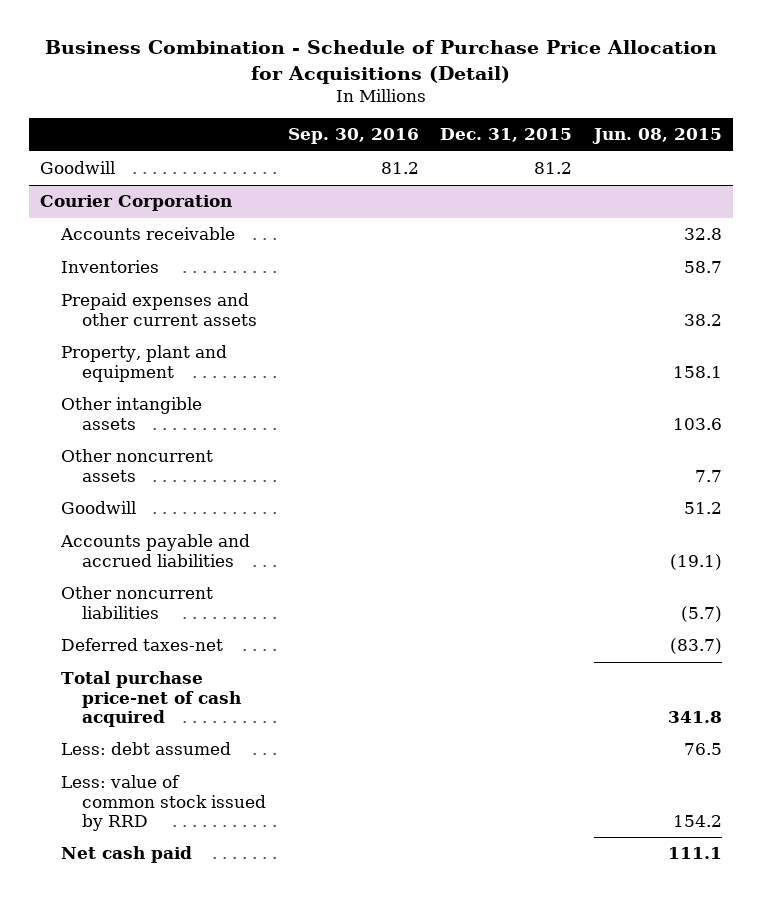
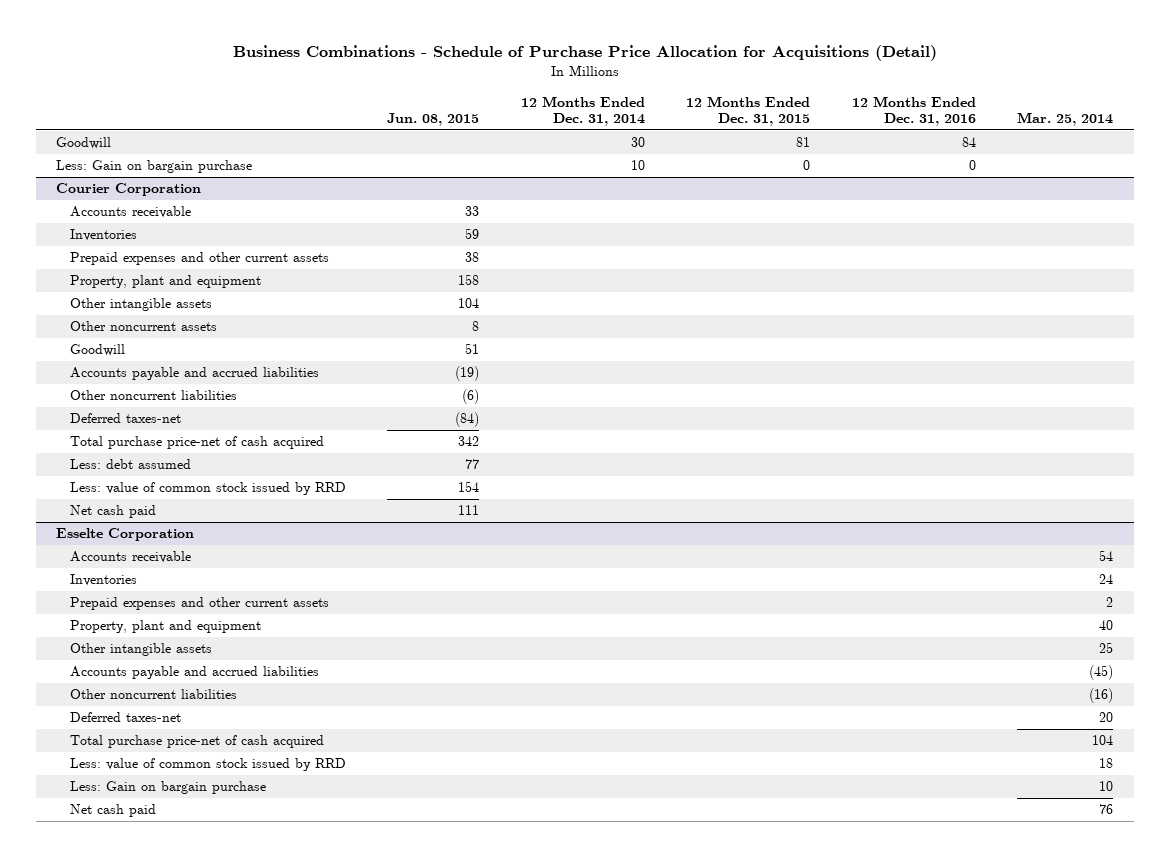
[44,40,717,84] Business Combination - Schedule of Purchase Price Allocation for Acquisitions (Detail) -> [232,45,937,62] Business Combinations - Schedule of Purchase Price Allocation for Acquisitions (Detail)
[287,128,419,145] Sep. 30, 2016 -> none
[440,128,573,143] Dec. 31, 2015 -> none
none -> [520,95,645,127] 12 Months Ended Dec. 31, 2014
none -> [686,95,811,127] 12 Months Ended Dec. 31, 2015
none -> [851,95,976,127] 12 Months Ended Dec. 31, 2016
none -> [1017,112,1114,127] Mar. 25, 2014
none -> [56,160,253,174] Less: Gain on bargain purchase
[683,228,722,241] 32.8 -> [465,206,480,217] 33
[683,261,722,274] 58.7 -> [465,228,480,240] 59
[683,313,722,326] 38.2 -> [465,252,480,263] 38
[672,365,722,378] 158.1 -> [458,274,480,286] 158
[672,417,722,430] 103.6 -> [458,298,480,309] 104
[694,469,722,482] 7.7 -> [472,321,480,332] 8
[683,502,722,515] 51.2 -> [465,343,480,355] 51
[669,553,722,570] (19.1) -> [455,366,480,382] (19)
[680,605,722,622] (5.7) -> [462,389,480,405] (6)
[669,638,722,655] (83.7) -> [455,412,480,428] (84)
[667,711,722,724] 341.8 -> [458,436,480,447] 342
[683,743,722,756] 76.5 -> [465,459,480,470] 77
[672,815,722,828] 154.2 -> [458,481,480,493] 154
[667,847,722,860] 111.1 -> [458,505,480,516] 111
none -> [56,528,195,542] Esselte Corporation
none -> [69,551,191,564] Accounts receivable
none -> [69,574,137,587] Inventories
none -> [69,597,329,611] Prepaid expenses and other current assets
none -> [69,620,261,634] Property, plant and equipment
none -> [69,643,212,657] Other intangible assets
none -> [69,666,319,680] Accounts payable and accrued liabilities
none -> [69,689,237,700] Other noncurrent liabilities
none -> [69,712,181,723] Deferred taxes-net
none -> [69,735,324,749] Total purchase price-net of cash acquired
none -> [69,758,346,772] Less: value of common stock issued by RRD
none -> [69,781,266,795] Less: Gain on bargain purchase
none -> [69,804,156,818] Net cash paid

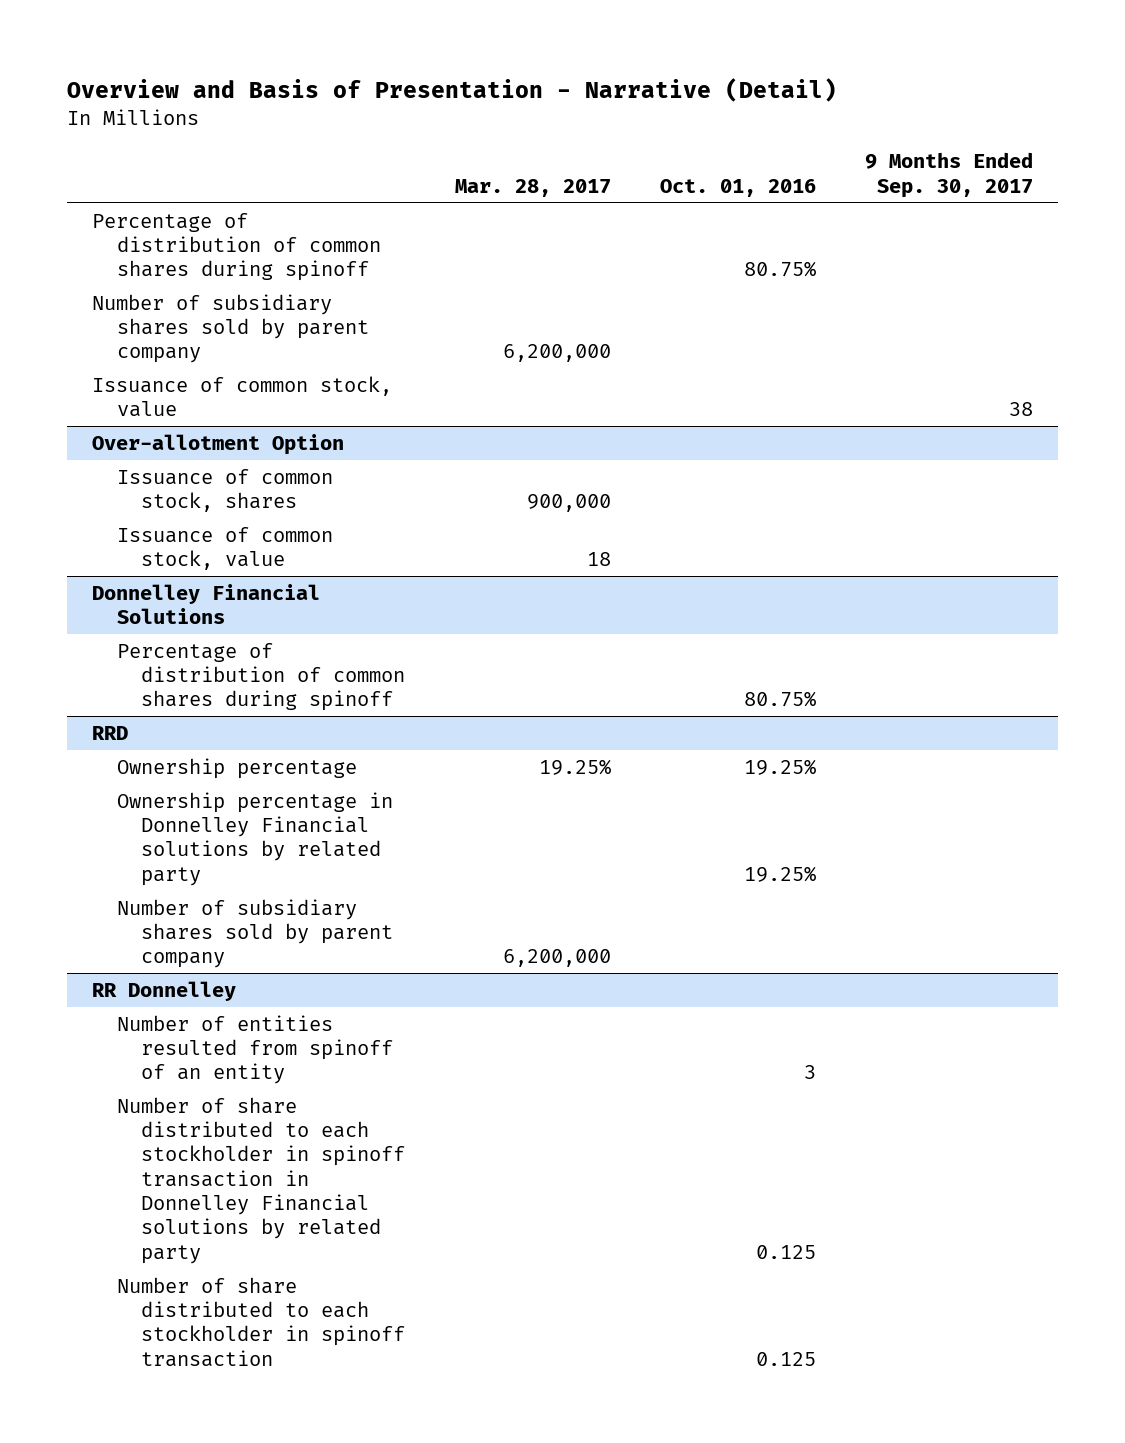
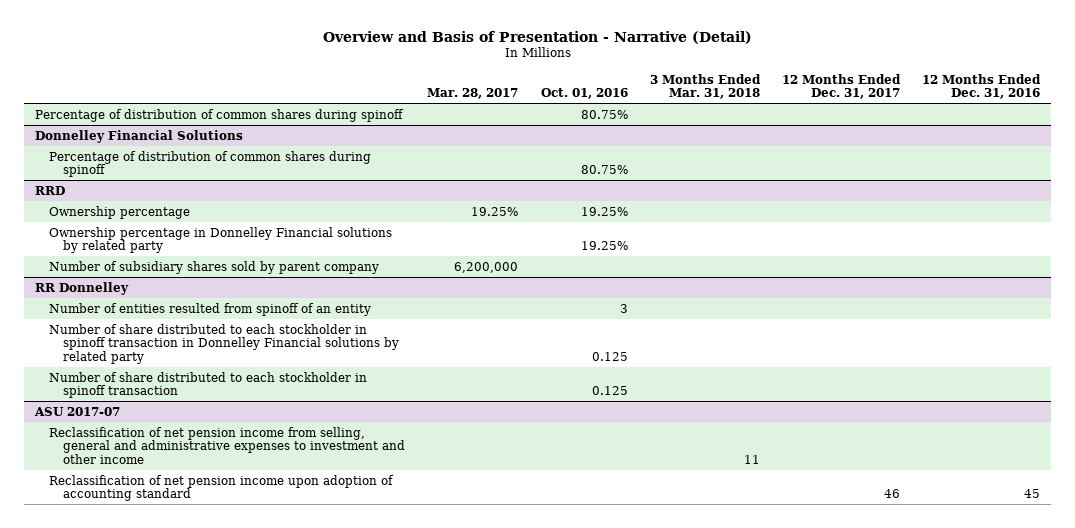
[865,152,1034,198] 9 Months Ended Sep. 30, 2017 -> none
none -> [649,73,761,100] 3 Months Ended Mar. 31, 2018
none -> [782,73,902,100] 12 Months Ended Dec. 31, 2017
none -> [922,73,1042,100] 12 Months Ended Dec. 31, 2016
[92,293,369,364] Number of subsidiary shares sold by parent company -> none
[92,375,393,418] Issuance of common stock, value -> none
[92,433,345,455] Over-allotment Option -> none
[116,468,333,513] Issuance of common stock, shares -> none
[116,526,333,571] Issuance of common stock, value -> none
none -> [33,406,120,416] ASU 2017-07
none -> [49,426,406,464] Reclassification of net pension income from selling, general and administrative expenses to investment and other income
none -> [49,474,395,502] Reclassification of net pension income upon adoption of accounting standard

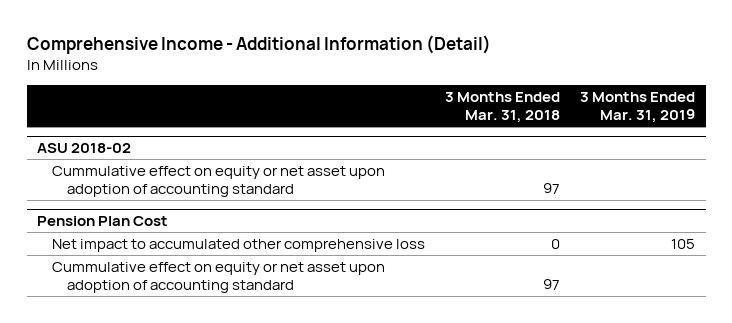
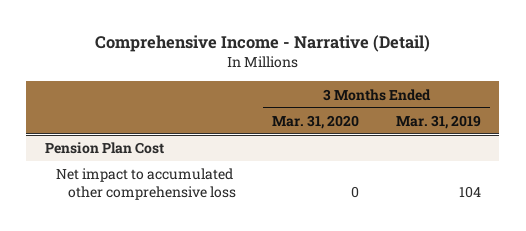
[26,34,491,54] Comprehensive Income - Additional Information (Detail) -> [94,35,430,53] Comprehensive Income - Narrative (Detail)
[445,92,561,124] 3 Months Ended Mar. 31, 2018 -> none
none -> [272,114,360,129] Mar. 31, 2020
[36,143,131,154] ASU 2018-02 -> none
[52,165,386,198] Cummulative effect on equity or net asset upon adoption of accounting standard -> none
[52,261,386,294] Cummulative effect on equity or net asset upon adoption of accounting standard -> none
[671,238,696,249] 105 -> [459,186,482,199] 104

